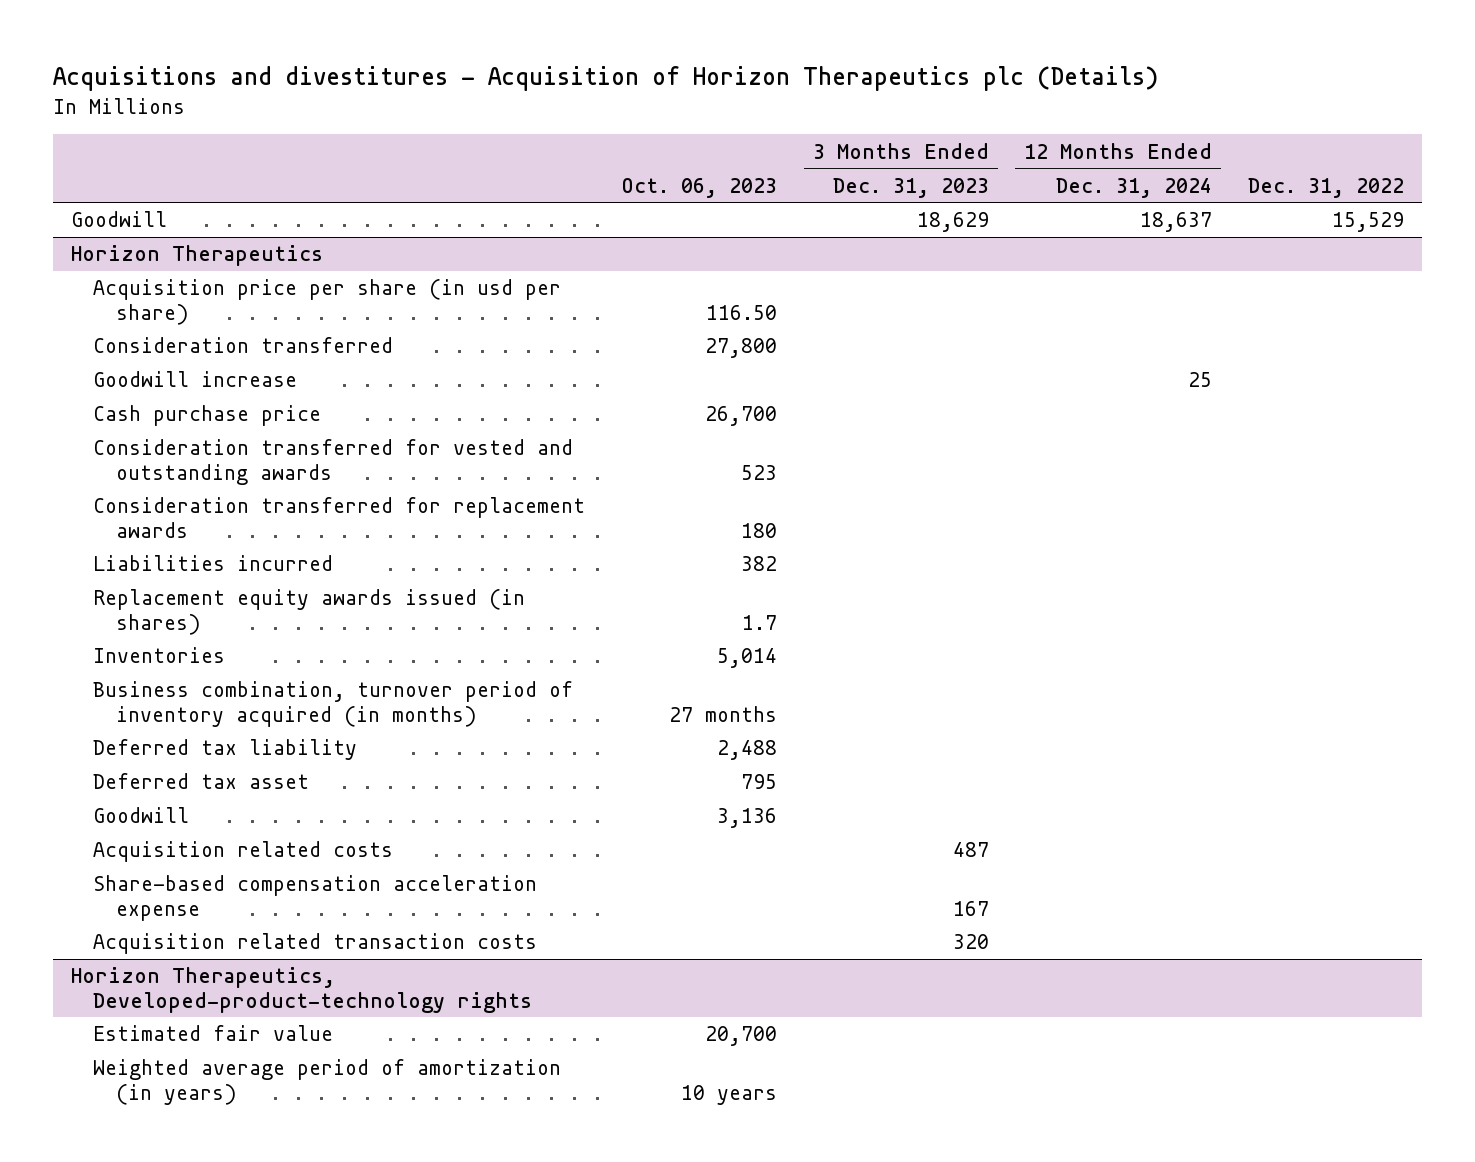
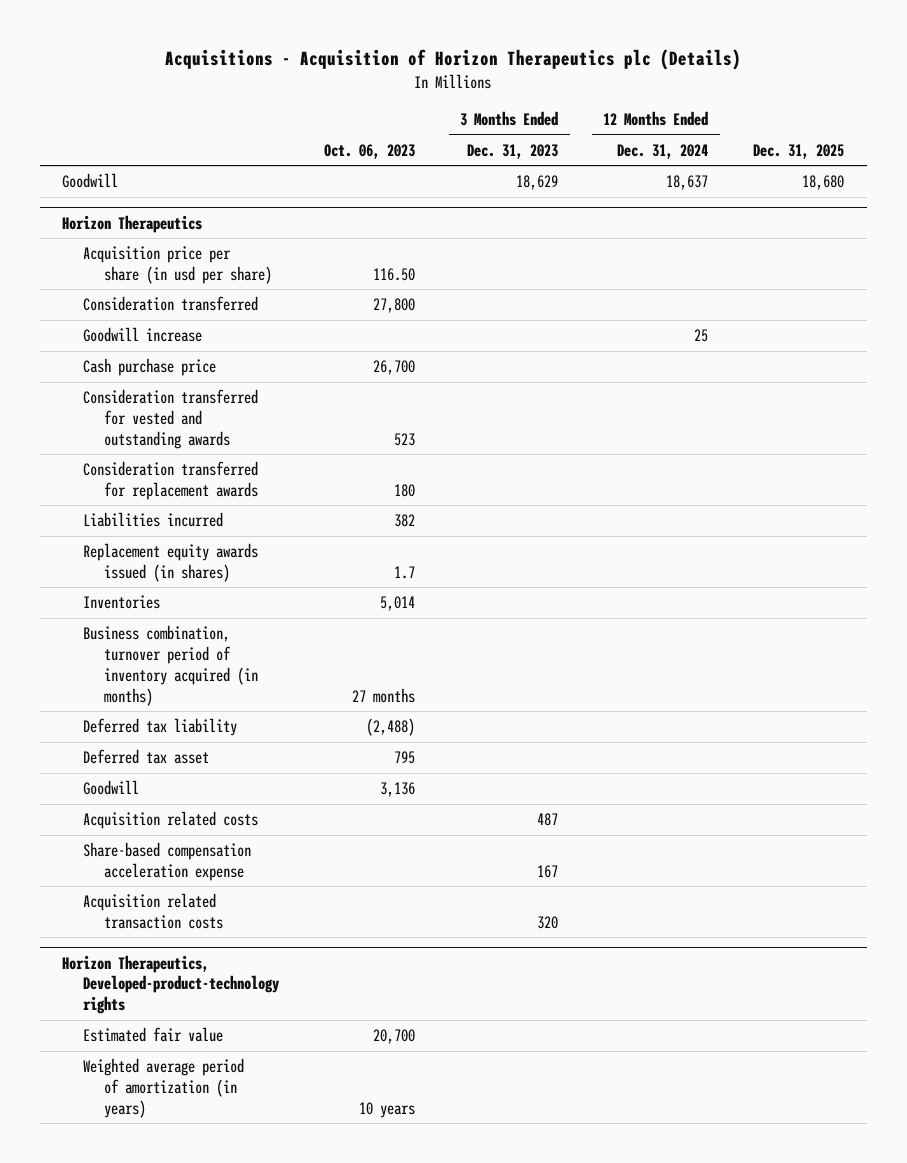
[52,66,1158,92] Acquisitions and divestitures - Acquisition of Horizon Therapeutics plc (Details) -> [165,49,742,71] Acquisitions - Acquisition of Horizon Therapeutics plc (Details)
[1247,177,1404,198] Dec. 31, 2022 -> none
none -> [753,143,845,159] Dec. 31, 2025
[716,740,777,761] 2,488 -> [366,718,416,737] (2,488)

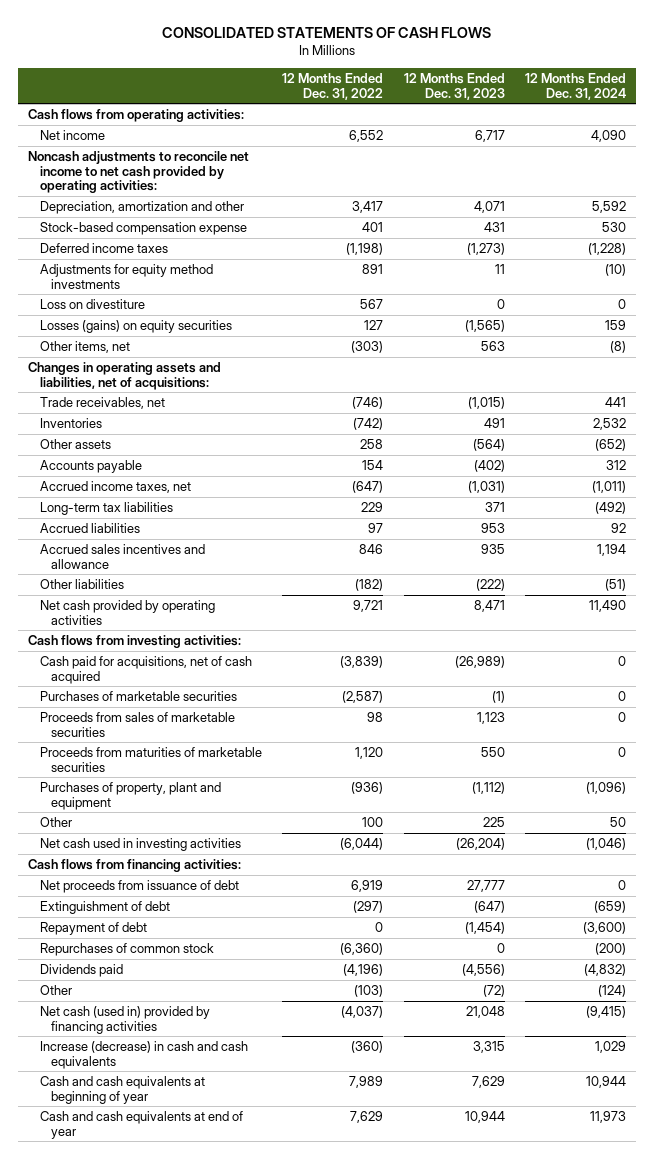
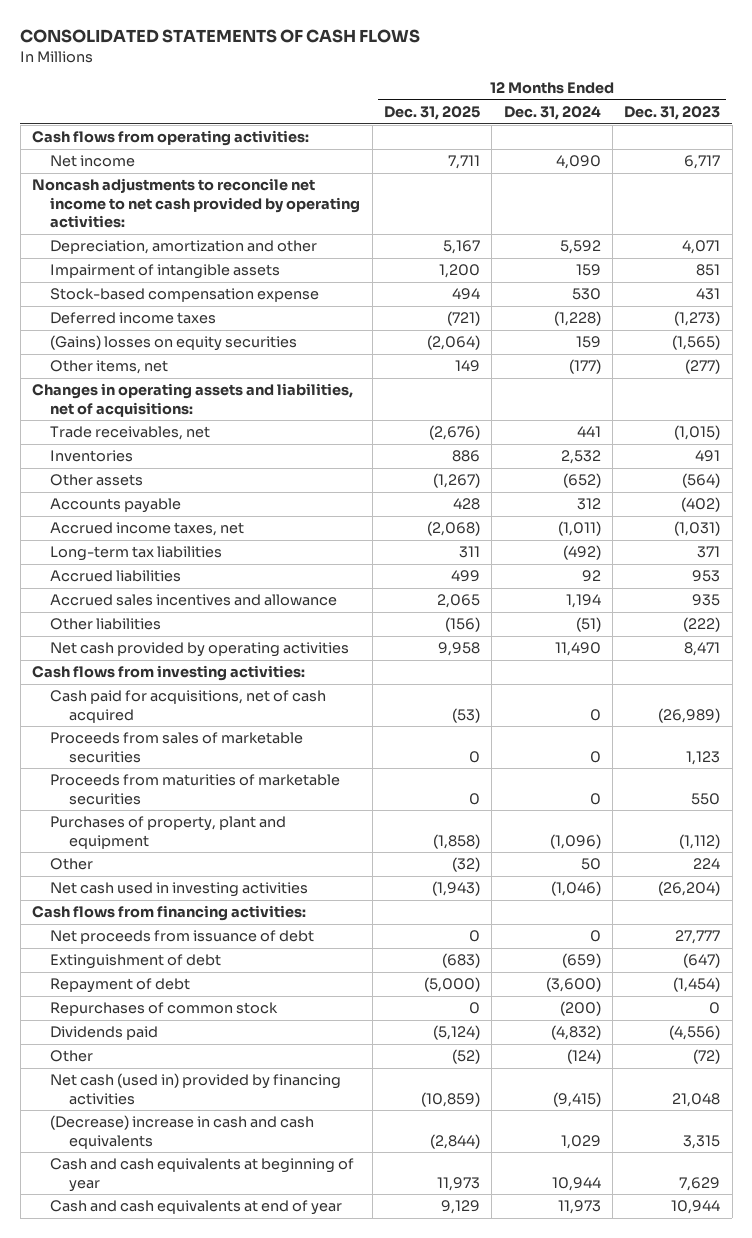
[282,72,384,100] 12 Months Ended Dec. 31, 2022 -> none
none -> [383,106,480,121] Dec. 31, 2025
none -> [50,264,281,280] Impairment of intangible assets
[39,264,213,289] Adjustments for equity method investments -> none
[39,299,145,310] Loss on divestiture -> none
[39,320,232,334] Losses (gains) on equity securities -> [50,335,298,352] (Gains) losses on equity securities
[480,341,505,352] 563 -> [685,359,721,375] (277)
[610,341,627,354] (8) -> [568,359,601,375] (177)
[39,691,237,702] Purchases of marketable securities -> none
[482,817,505,828] 225 -> [693,858,721,870] 224
[39,1041,248,1069] Increase (decrease) in cash and cash equivalents -> [50,1115,315,1149] (Decrease) increase in cash and cash equivalents

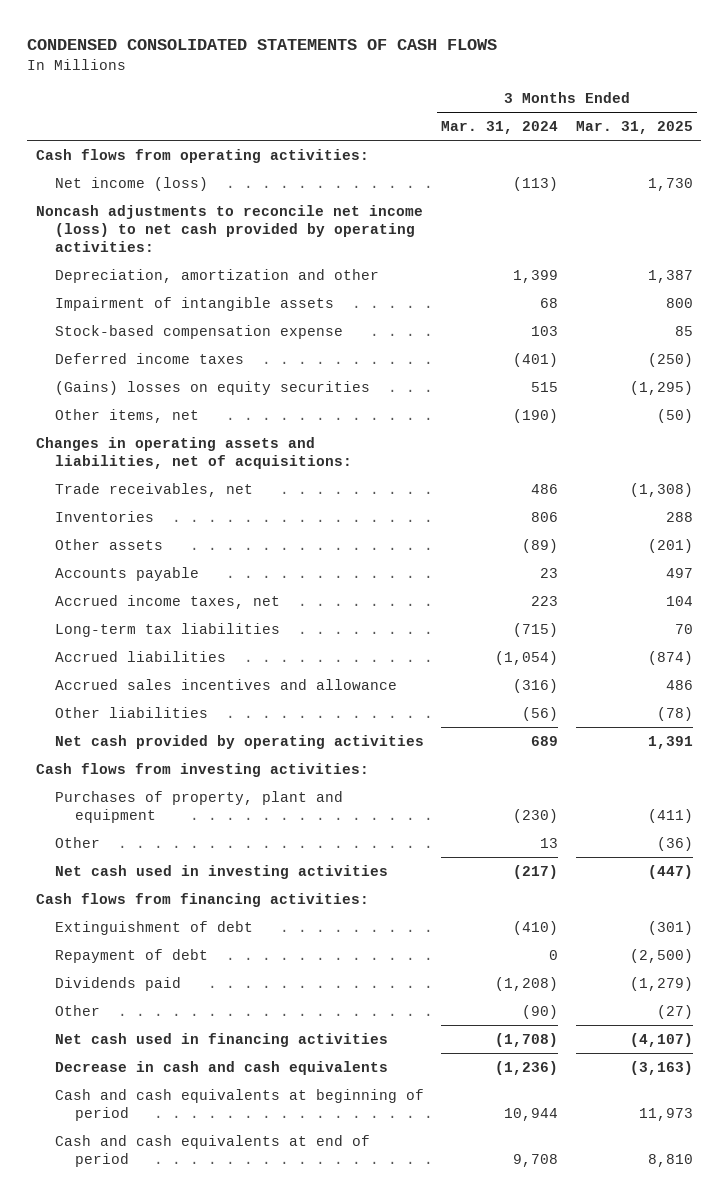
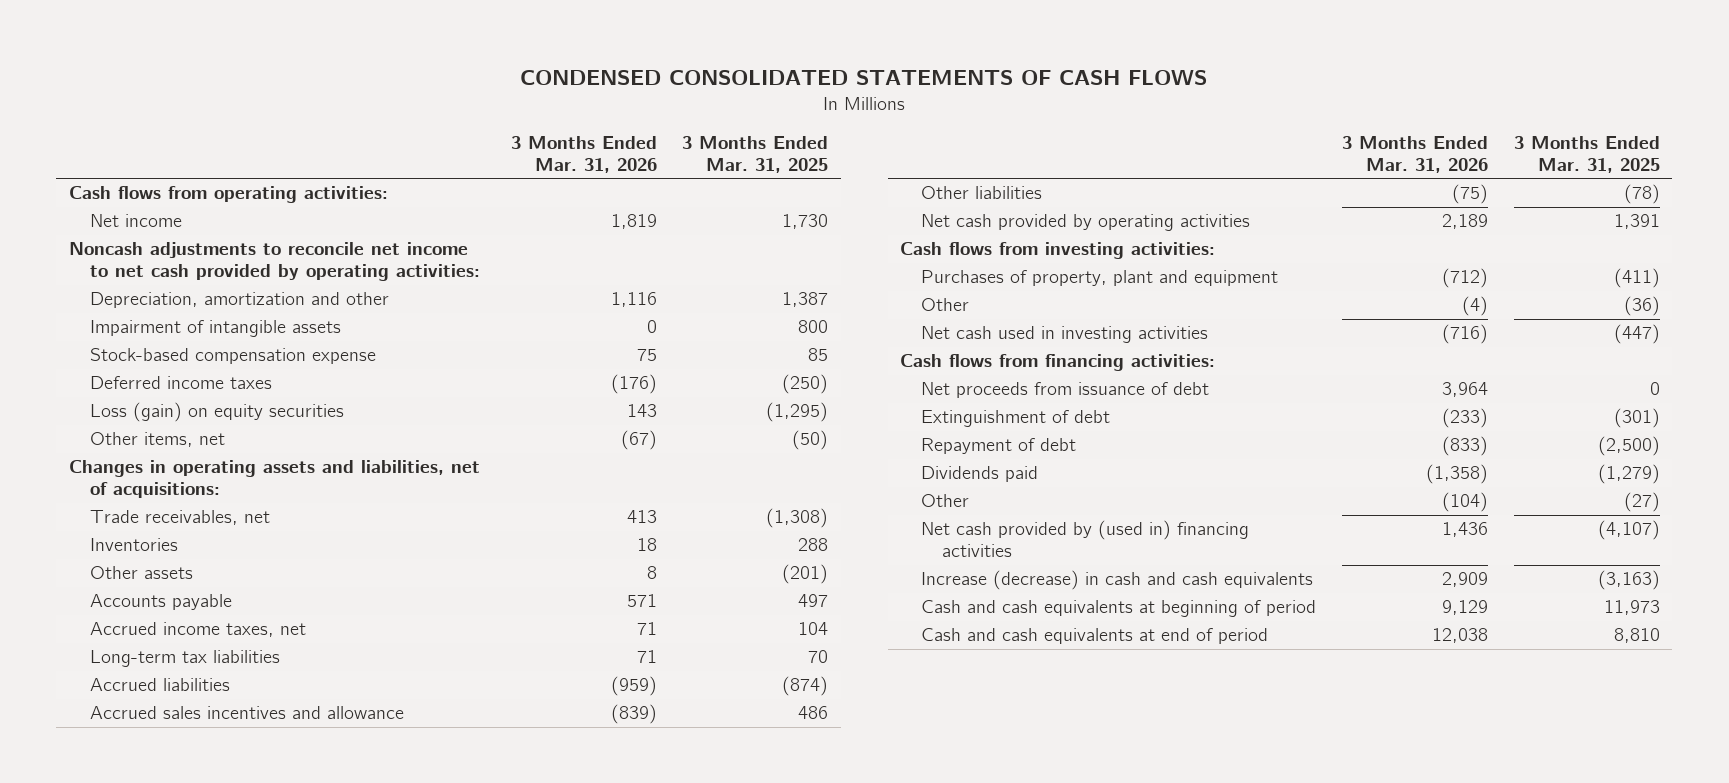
[441,121,559,135] Mar. 31, 2024 -> none
none -> [510,136,657,173] 3 Months Ended Mar. 31, 2026
[55,176,209,191] Net income (loss) -> [90,214,183,228] Net income
[35,204,423,252] Noncash adjustments to reconcile net income (loss) to net cash provided by operating activities: -> [69,242,481,282] Noncash adjustments to reconcile net income to net cash provided by operating activities:
[55,380,371,395] (Gains) losses on equity securities -> [90,402,345,423] Loss (gain) on equity securities
none -> [921,382,1210,399] Net proceeds from issuance of debt
[55,1032,389,1047] Net cash used in financing activities -> [921,520,1250,558] Net cash provided by (used in) financing activities
[55,1060,389,1075] Decrease in cash and cash equivalents -> [921,570,1314,591] Increase (decrease) in cash and cash equivalents

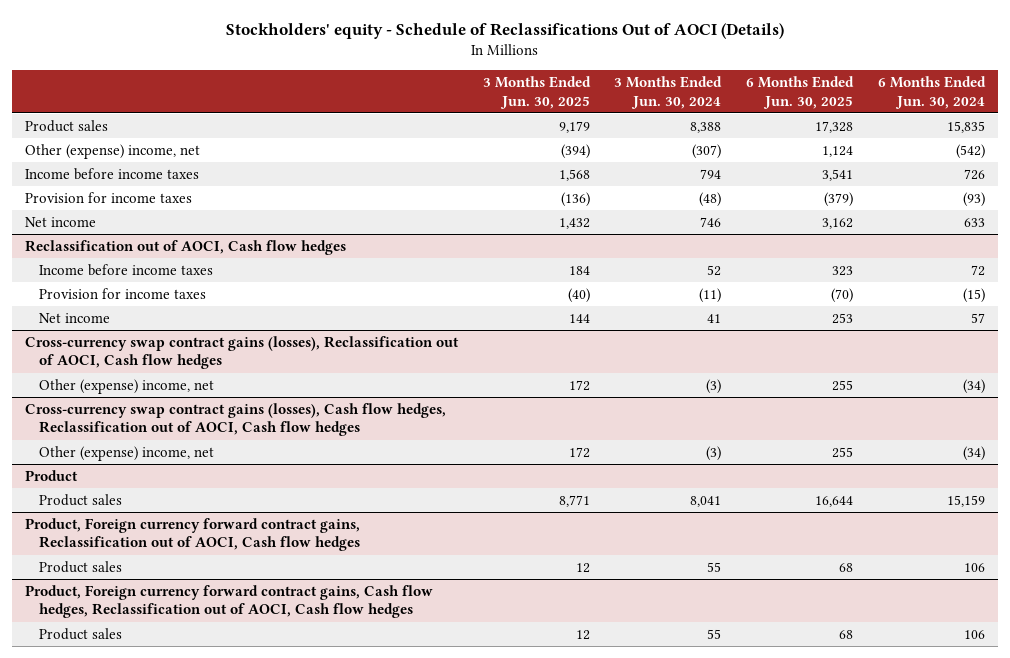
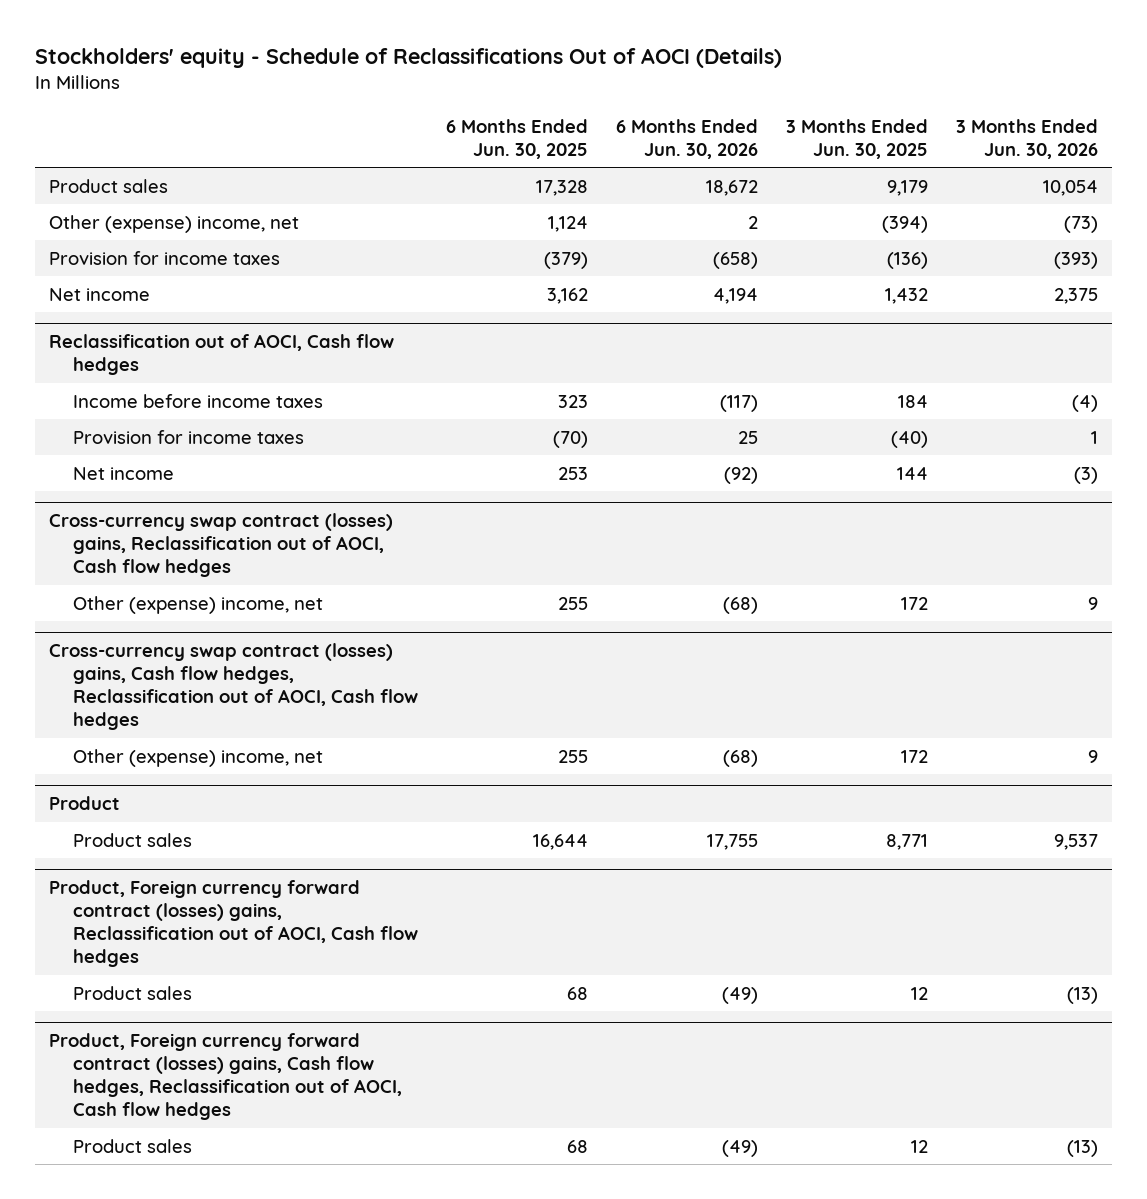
[614,76,723,109] 3 Months Ended Jun. 30, 2024 -> none
[878,76,987,109] 6 Months Ended Jun. 30, 2024 -> none
none -> [616,118,759,159] 6 Months Ended Jun. 30, 2026
none -> [956,118,1099,159] 3 Months Ended Jun. 30, 2026
[24,167,199,180] Income before income taxes -> none
[24,335,459,370] Cross-currency swap contract gains (losses), Reclassification out of AOCI, Cash flow hedges -> [49,513,394,578] Cross-currency swap contract (losses) gains, Reclassification out of AOCI, Cash flow hedges
[24,402,446,437] Cross-currency swap contract gains (losses), Cash flow hedges, Reclassification out of AOCI, Cash flow hedges -> [49,643,419,731] Cross-currency swap contract (losses) gains, Cash flow hedges, Reclassification out of AOCI, Cash flow hedges
[24,517,360,552] Product, Foreign currency forward contract gains, Reclassification out of AOCI, Cash flow hedges -> [49,880,419,968] Product, Foreign currency forward contract (losses) gains, Reclassification out of AOCI, Cash flow hedges
[24,584,433,619] Product, Foreign currency forward contract gains, Cash flow hedges, Reclassification out of AOCI, Cash flow hedges -> [49,1033,403,1121] Product, Foreign currency forward contract (losses) gains, Cash flow hedges, Reclassification out of AOCI, Cash flow hedges

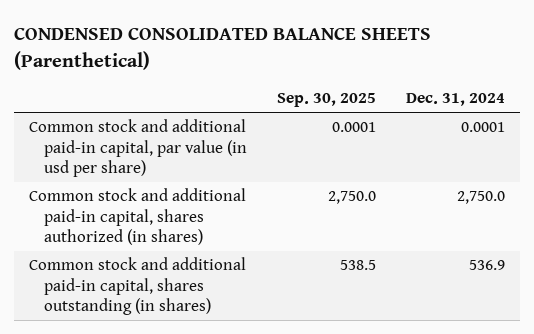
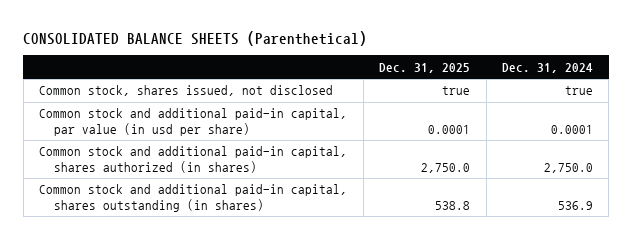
[13,27,431,70] CONDENSED CONSOLIDATED BALANCE SHEETS (Parenthetical) -> [23,30,368,46] CONSOLIDATED BALANCE SHEETS (Parenthetical)
[277,93,377,108] Sep. 30, 2025 -> none
none -> [379,62,471,73] Dec. 31, 2025
none -> [39,85,334,97] Common stock, shares issued, not disclosed

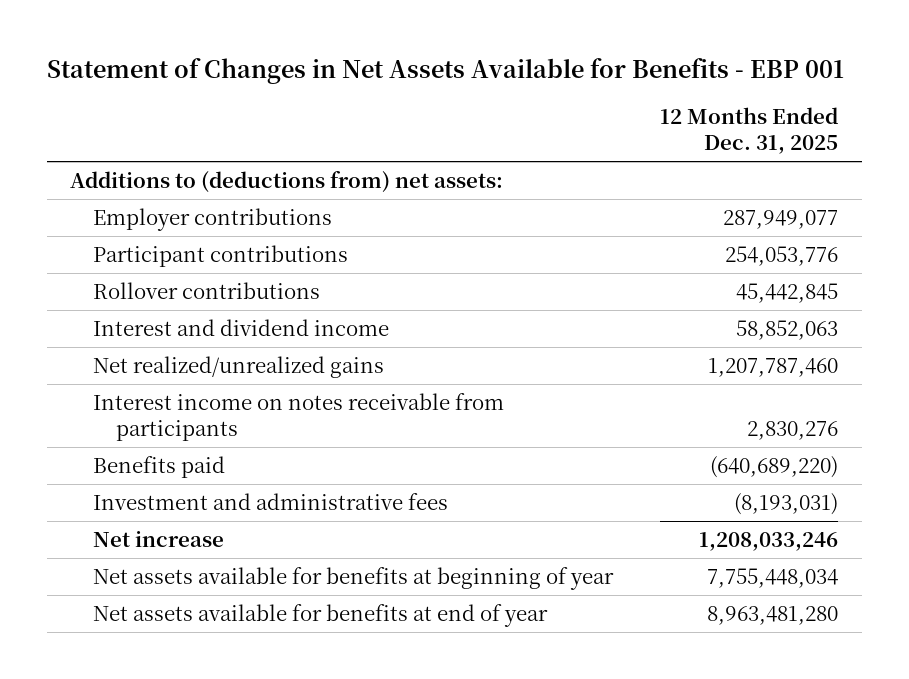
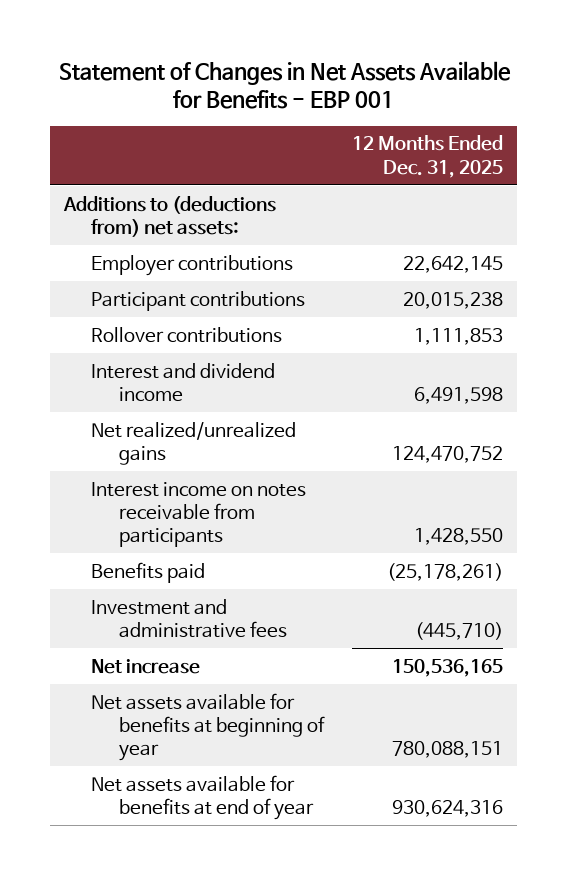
[723,210,839,230] 287,949,077 -> [403,255,504,273] 22,642,145
[725,246,839,267] 254,053,776 -> [403,291,504,309] 20,015,238
[736,283,839,304] 45,442,845 -> [414,327,504,345] 1,111,853
[736,320,839,341] 58,852,063 -> [414,386,504,404] 6,491,598
[708,358,839,378] 1,207,787,460 -> [392,445,504,463] 124,470,752
[747,420,839,440] 2,830,276 -> [414,528,504,546] 1,428,550
[710,456,839,479] (640,689,220) -> [387,562,504,581] (25,178,261)
[734,493,839,516] (8,193,031) -> [415,621,504,640] (445,710)
[699,532,839,552] 1,208,033,246 -> [392,658,504,677] 150,536,165
[707,568,839,589] 7,755,448,034 -> [392,741,504,759] 780,088,151
[707,606,839,626] 8,963,481,280 -> [392,799,504,817] 930,624,316

